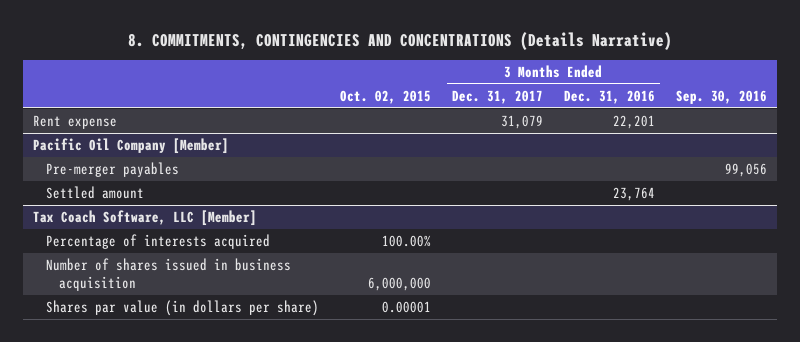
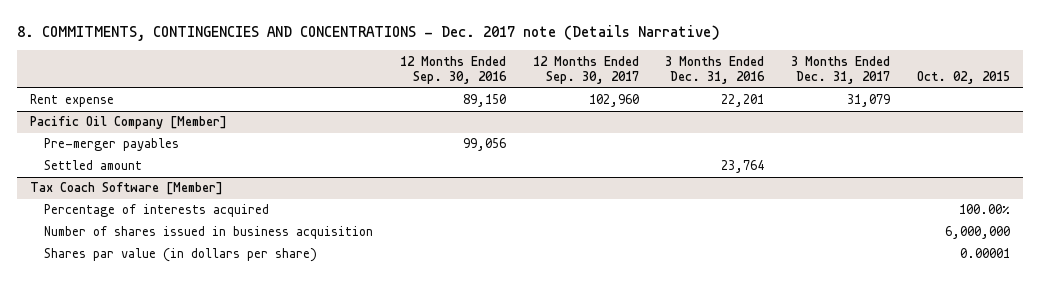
[127,31,672,50] 8. COMMITMENTS, CONTINGENCIES AND CONCENTRATIONS (Details Narrative) -> [17,25,721,42] 8. COMMITMENTS, CONTINGENCIES AND CONCENTRATIONS - Dec. 2017 note (Details Narrative)
[675,89,767,104] Sep. 30, 2016 -> none
none -> [400,55,508,85] 12 Months Ended Sep. 30, 2016
none -> [532,55,639,85] 12 Months Ended Sep. 30, 2017
[33,209,258,226] Tax Coach Software, LLC [Member] -> [30,182,224,196] Tax Coach Software [Member]

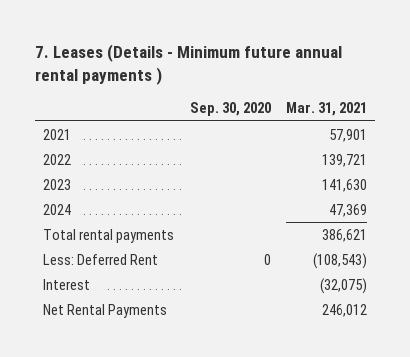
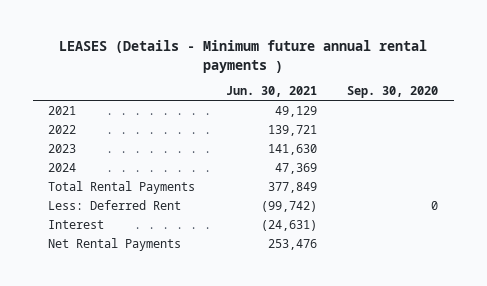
[35,43,343,85] 7. Leases (Details - Minimum future annual rental payments ) -> [59,40,428,73] LEASES (Details - Minimum future annual rental payments )
[286,102,368,117] Mar. 31, 2021 -> none
none -> [225,86,317,98] Jun. 30, 2021
[42,228,174,243] Total rental payments -> [48,180,196,194] Total Rental Payments

